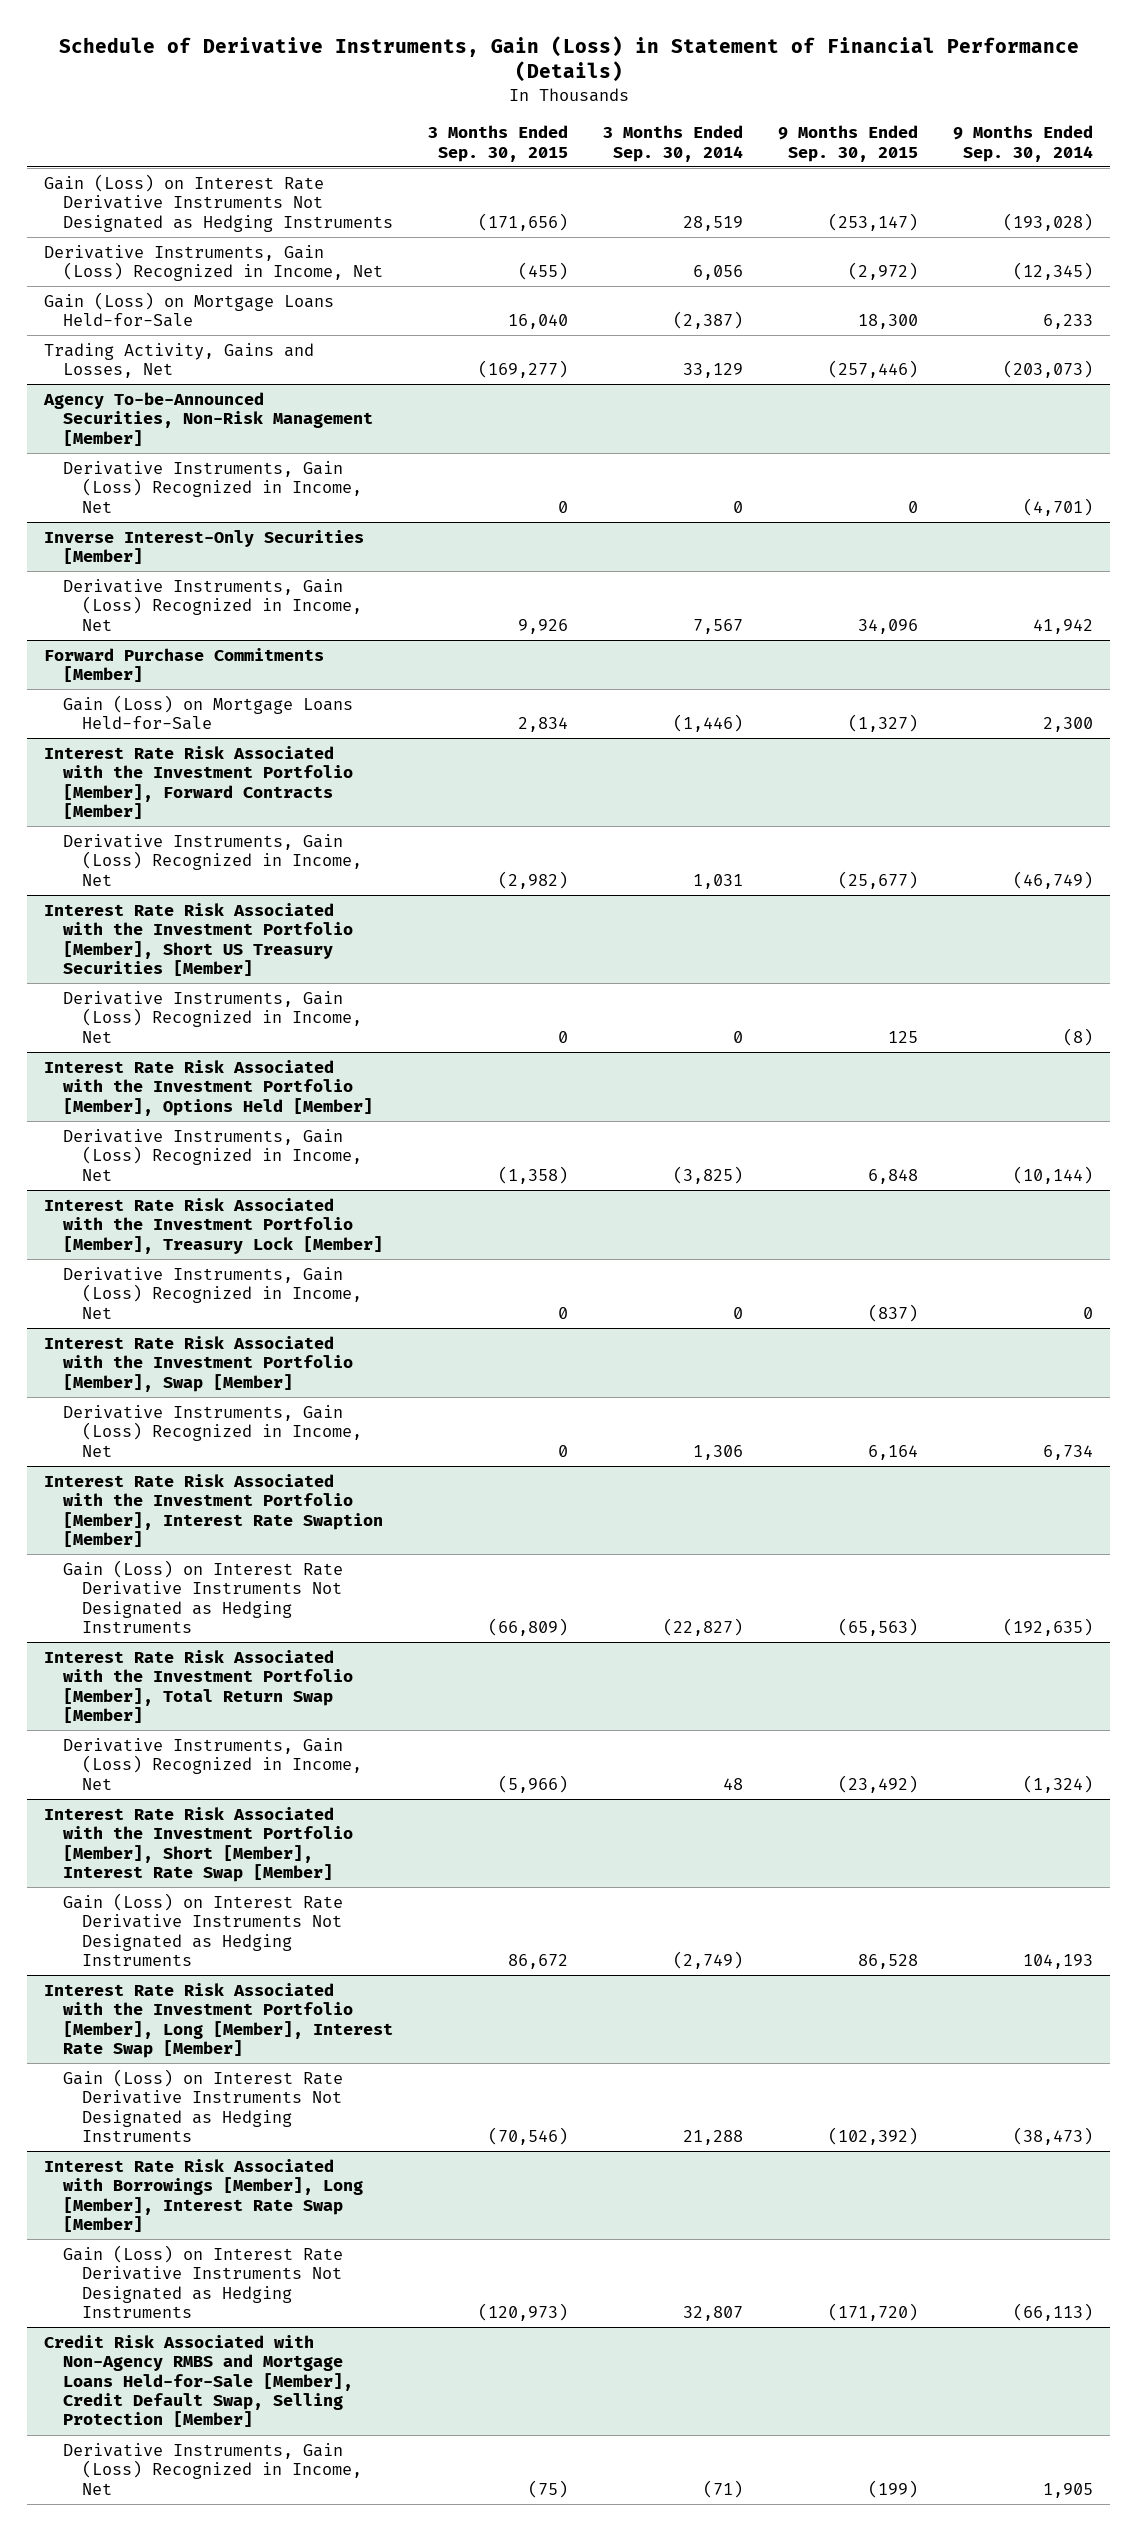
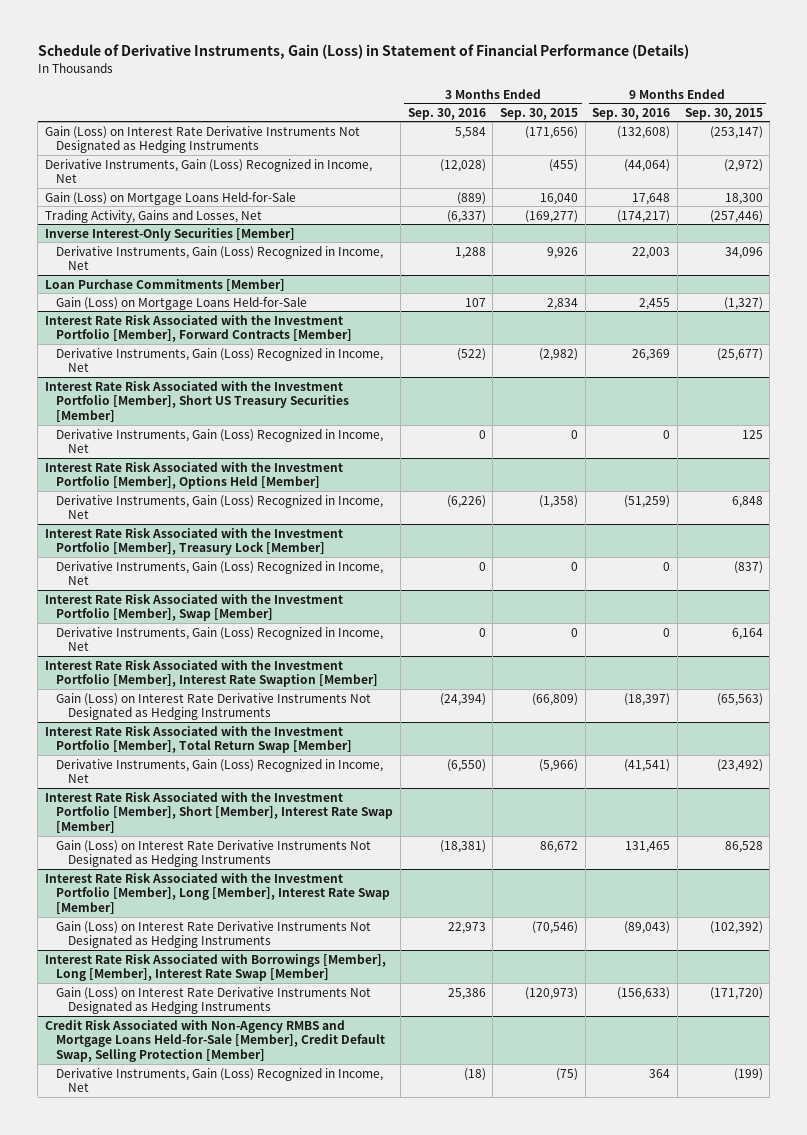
[603,125,744,162] 3 Months Ended Sep. 30, 2014 -> none
[952,125,1093,162] 9 Months Ended Sep. 30, 2014 -> none
none -> [407,107,486,120] Sep. 30, 2016
none -> [592,107,671,120] Sep. 30, 2016
[43,391,374,446] Agency To-be-Announced Securities, Non-Risk Management [Member] -> none
[63,460,363,513] Derivative Instruments, Gain (Loss) Recognized in Income, Net -> none
[44,647,325,683] Forward Purchase Commitments [Member] -> [44,278,285,291] Loan Purchase Commitments [Member]

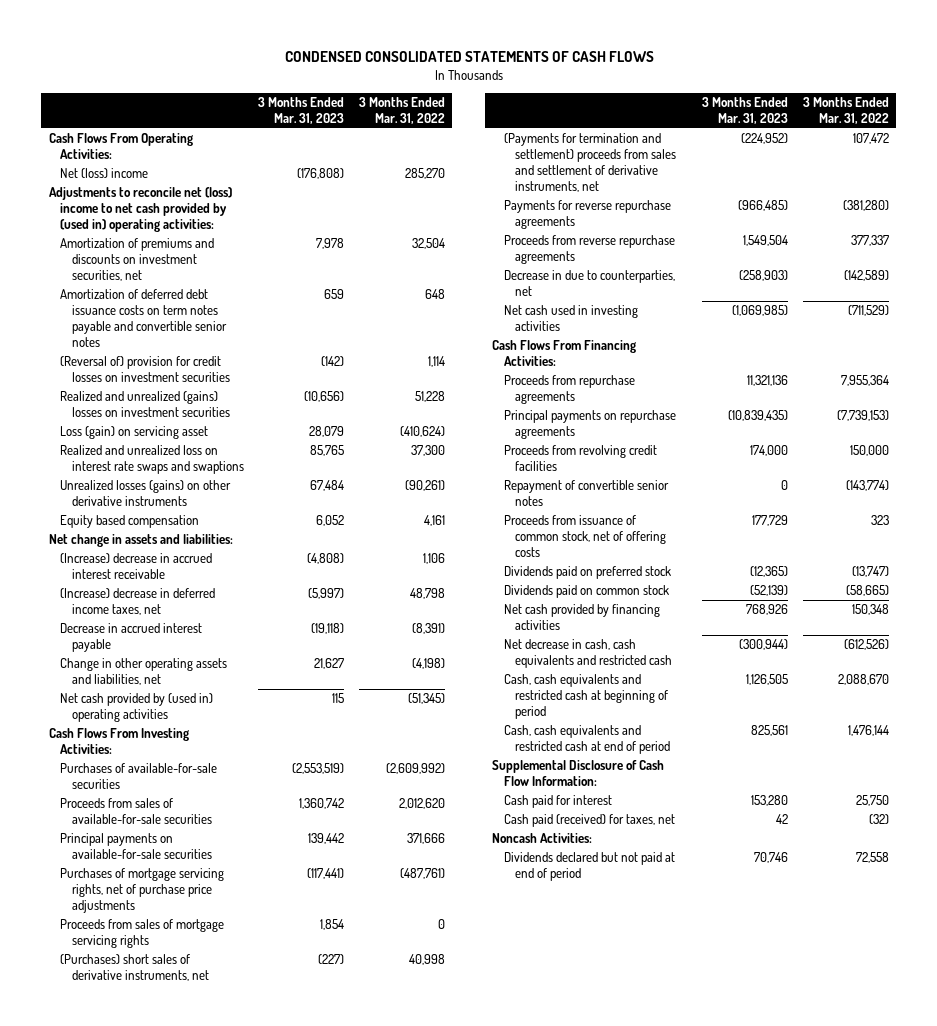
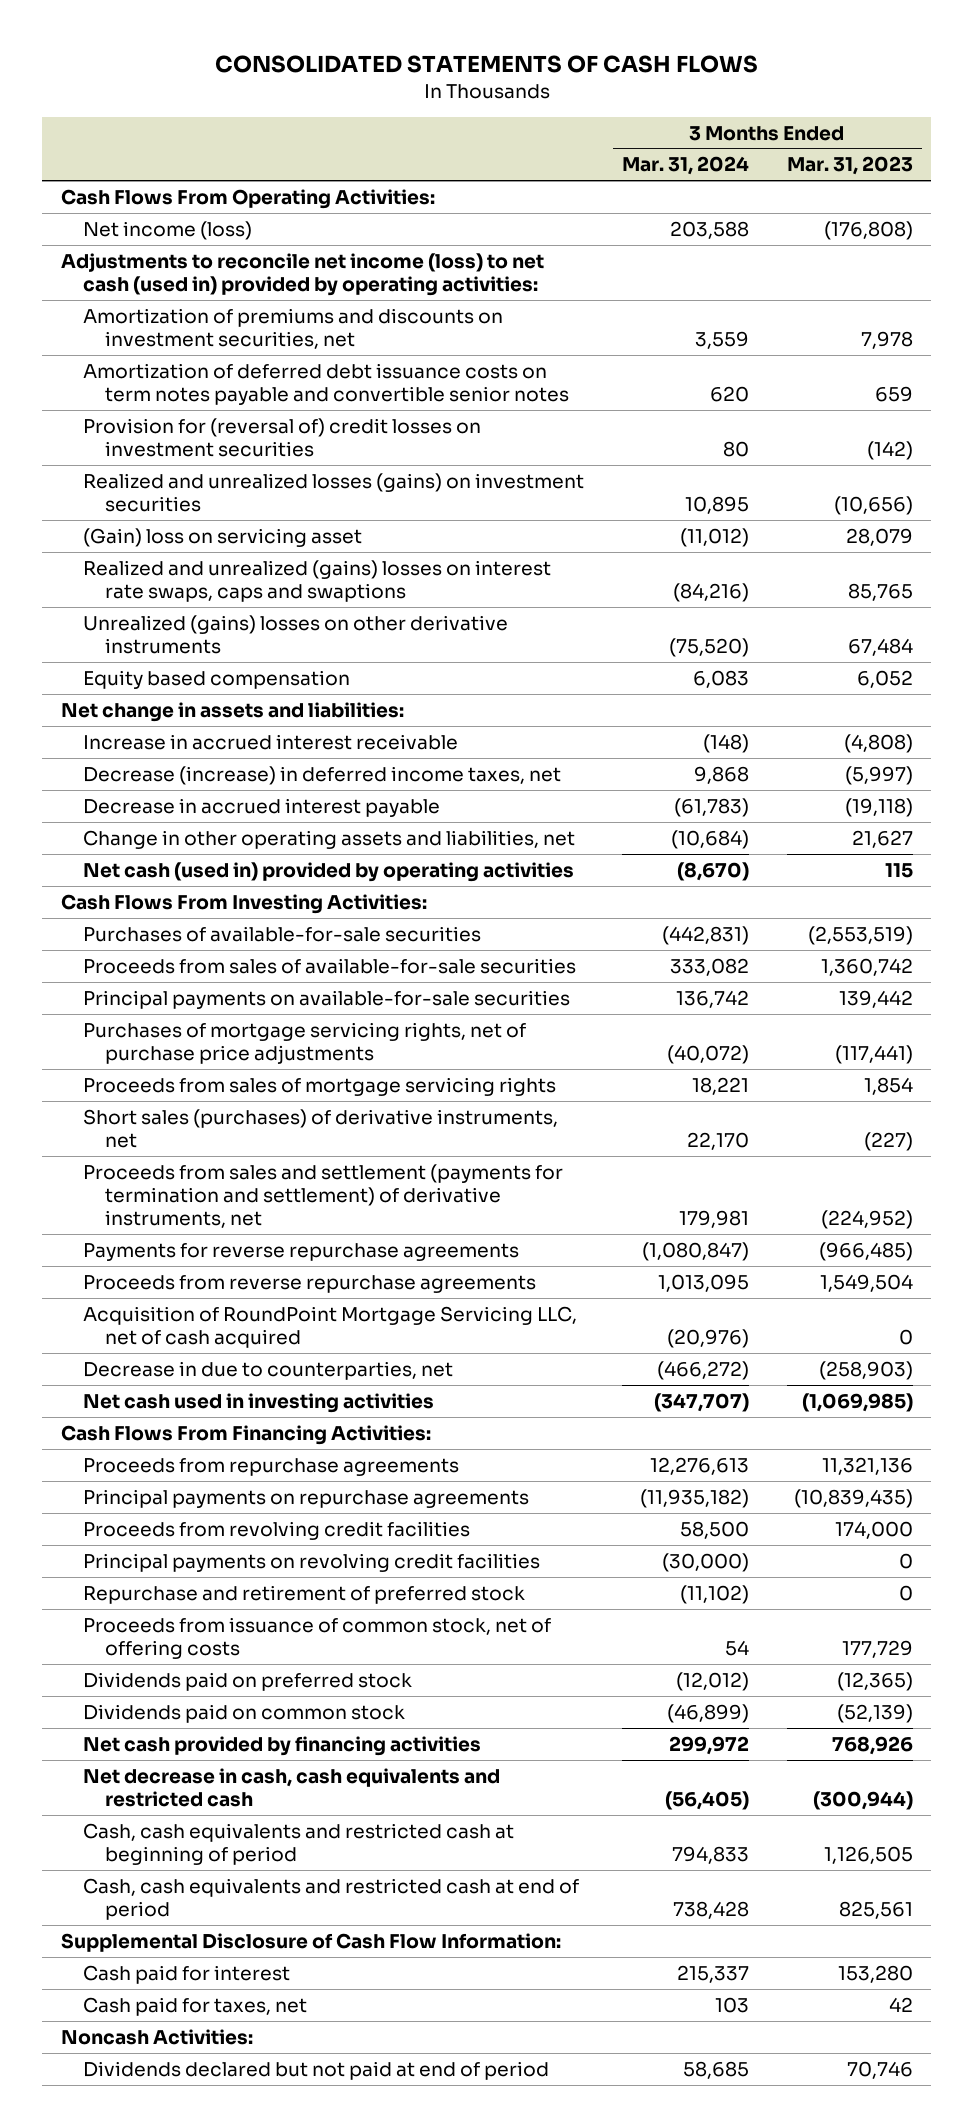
[284,50,654,62] CONDENSED CONSOLIDATED STATEMENTS OF CASH FLOWS -> [214,54,758,73] CONSOLIDATED STATEMENTS OF CASH FLOWS
[358,97,445,124] 3 Months Ended Mar. 31, 2022 -> none
none -> [621,156,749,176] Mar. 31, 2024
[60,168,149,179] Net (loss) income -> [83,220,253,240] Net income (loss)
[48,187,232,233] Adjustments to reconcile net (loss) income to net cash provided by (used in) operating activities: -> [61,252,545,297] Adjustments to reconcile net income (loss) to net cash (used in) provided by operating activities:
[60,356,230,383] (Reversal of) provision for credit losses on investment securities -> [83,417,482,458] Provision for (reversal of) credit losses on investment securities
[60,391,230,418] Realized and unrealized (gains) losses on investment securities -> [83,472,585,513] Realized and unrealized losses (gains) on investment securities
[60,426,209,440] Loss (gain) on servicing asset -> [83,527,363,547] (Gain) loss on servicing asset
[60,445,244,475] Realized and unrealized loss on interest rate swaps and swaptions -> [83,559,552,603] Realized and unrealized (gains) losses on interest rate swaps, caps and swaptions
[60,480,232,507] Unrealized losses (gains) on other derivative instruments -> [83,614,509,655] Unrealized (gains) losses on other derivative instruments
[60,553,213,580] (Increase) decrease in accrued interest receivable -> [83,733,459,750] Increase in accrued interest receivable
[60,588,216,616] (Increase) decrease in deferred income taxes, net -> [83,765,562,785] Decrease (increase) in deferred income taxes, net
[60,693,214,723] Net cash provided by (used in) operating activities -> [83,861,575,882] Net cash (used in) provided by operating activities
[60,954,209,982] (Purchases) short sales of derivative instruments, net -> [83,1108,559,1149] Short sales (purchases) of derivative instruments, net
[503,133,677,193] (Payments for termination and settlement) proceeds from sales and settlement of derivative instruments, net -> [83,1163,564,1229] Proceeds from sales and settlement (payments for termination and settlement) of derivative instruments, net
none -> [83,1305,578,1349] Acquisition of RoundPoint Mortgage Servicing LLC, net of cash acquired
[503,480,669,507] Repayment of convertible senior notes -> none
none -> [83,1552,541,1572] Principal payments on revolving credit facilities
none -> [83,1584,526,1604] Repurchase and retirement of preferred stock
[503,814,675,828] Cash paid (received) for taxes, net -> [83,1996,308,2016] Cash paid for taxes, net

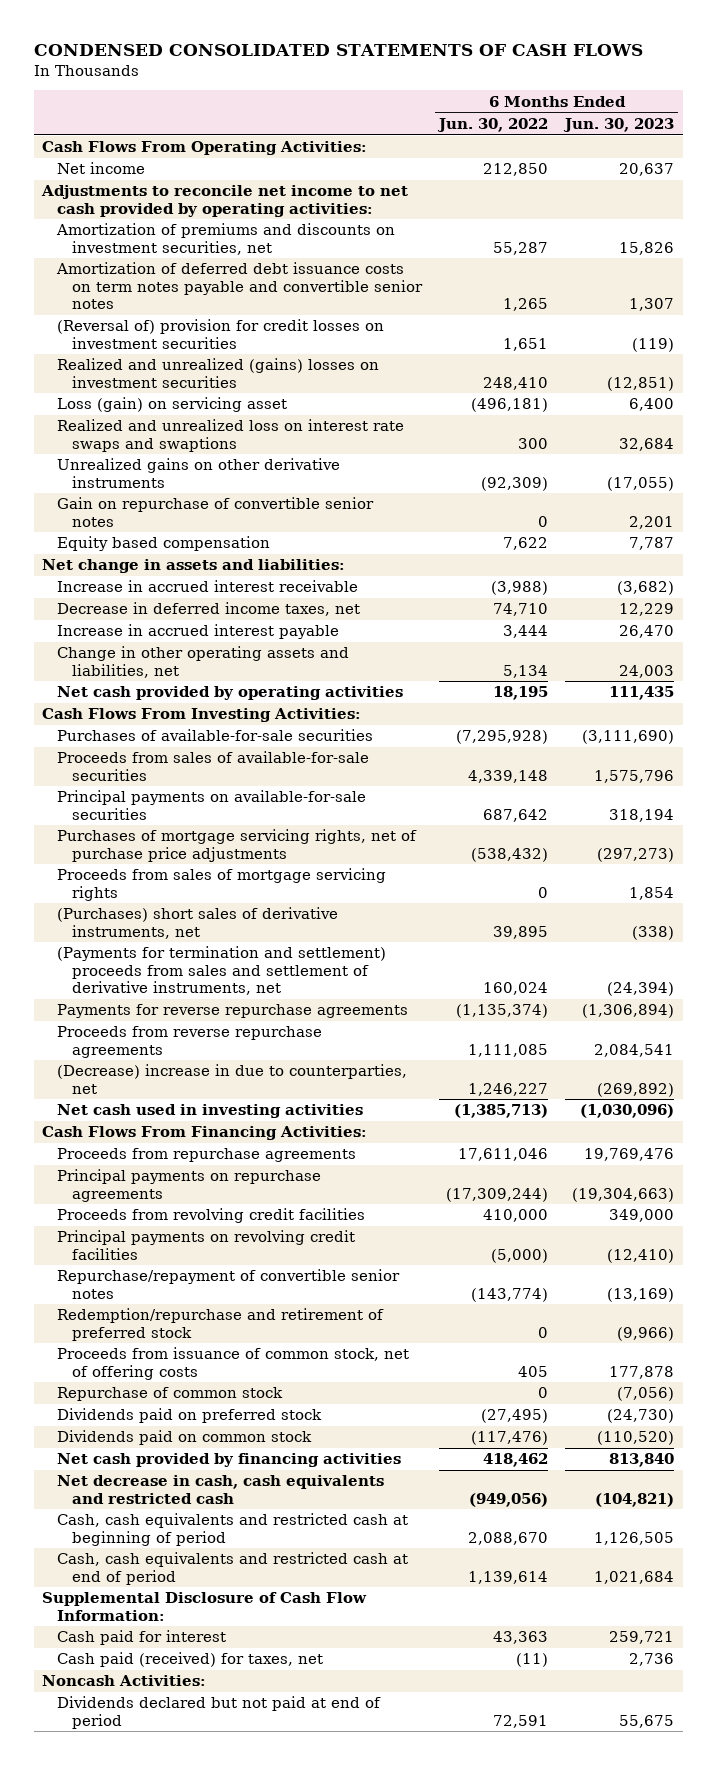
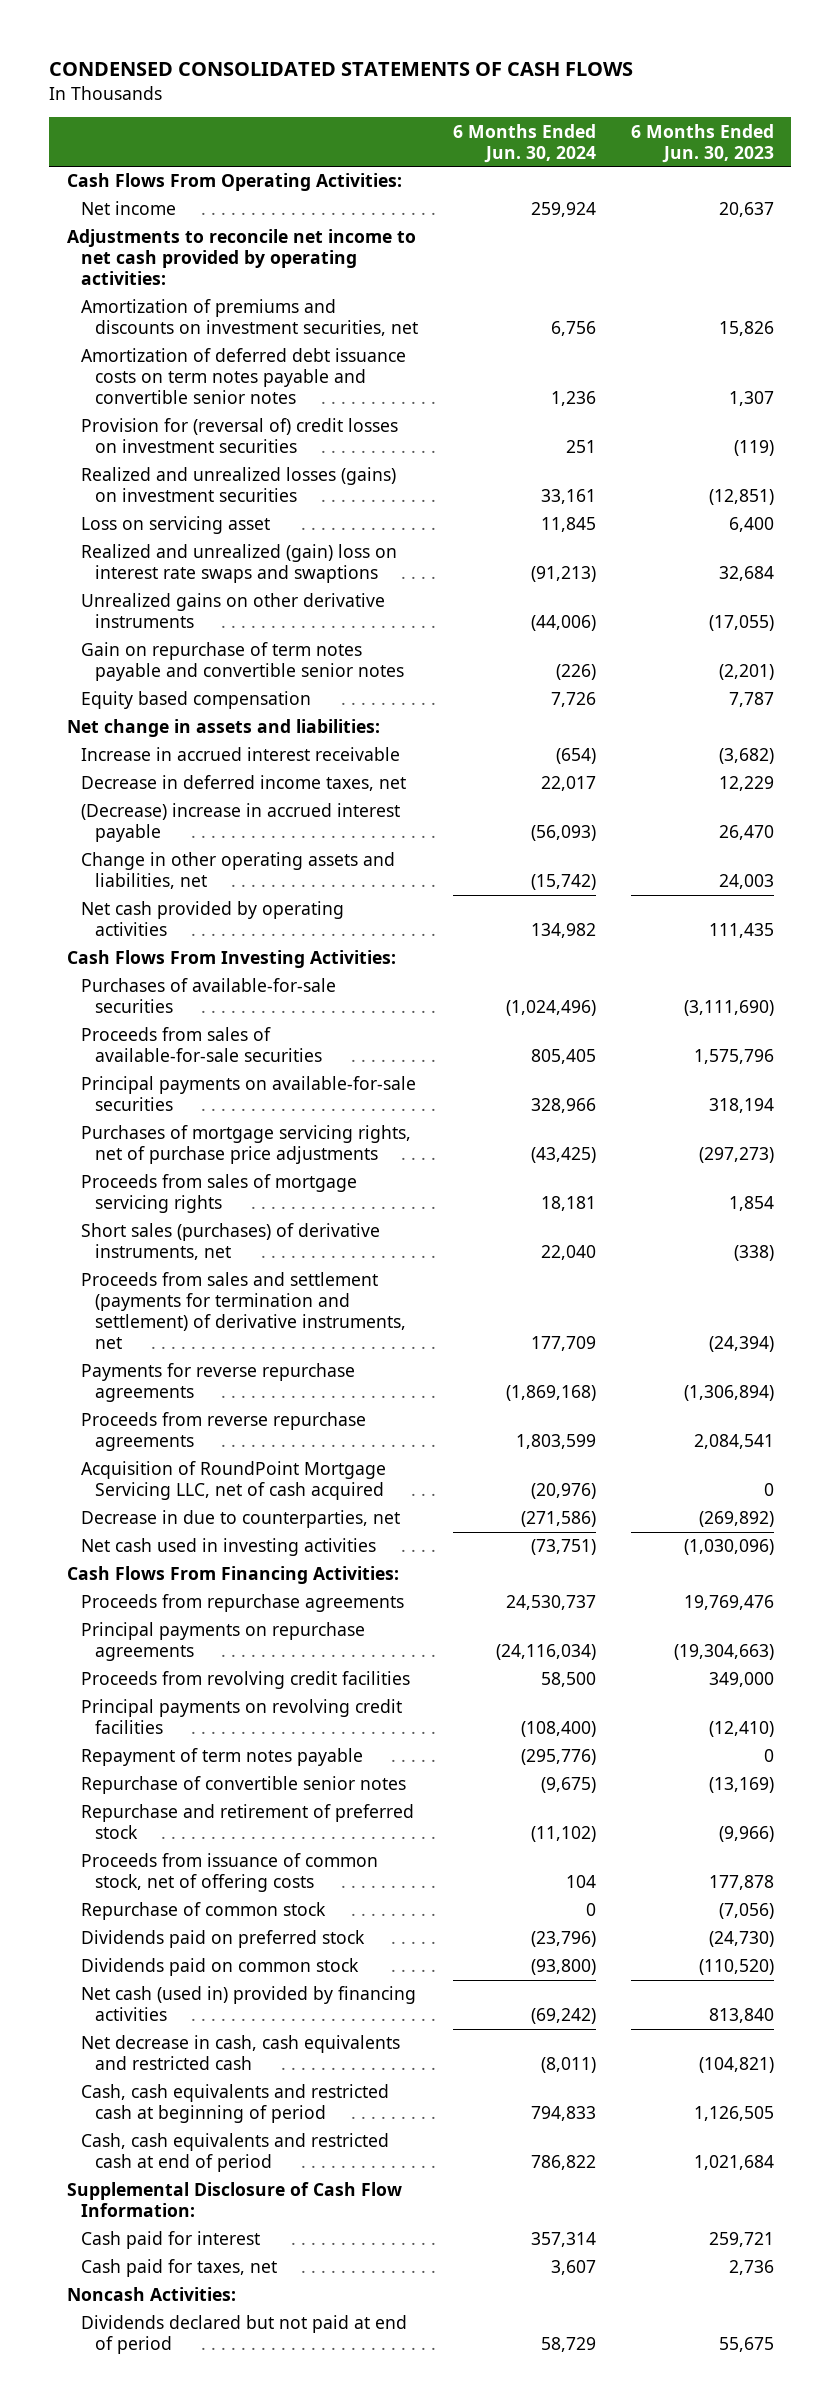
[437,118,549,133] Jun. 30, 2022 -> none
none -> [452,123,596,163] 6 Months Ended Jun. 30, 2024
[57,319,385,349] (Reversal of) provision for credit losses on investment securities -> [80,418,398,454] Provision for (reversal of) credit losses on investment securities
[57,358,380,388] Realized and unrealized (gains) losses on investment securities -> [80,467,396,503] Realized and unrealized losses (gains) on investment securities
[57,397,288,413] Loss (gain) on servicing asset -> [80,516,270,535] Loss on servicing asset
[57,419,405,452] Realized and unrealized loss on interest rate swaps and swaptions -> [80,544,397,584] Realized and unrealized (gain) loss on interest rate swaps and swaptions
[57,497,375,527] Gain on repurchase of convertible senior notes -> [80,642,405,682] Gain on repurchase of term notes payable and convertible senior notes
[629,515,675,529] 2,201 -> [718,664,774,681] (2,201)
[57,624,340,640] Increase in accrued interest payable -> [80,803,400,843] (Decrease) increase in accrued interest payable
[57,907,339,939] (Purchases) short sales of derivative instruments, net -> [80,1223,380,1261] Short sales (purchases) of derivative instruments, net
[57,946,387,995] (Payments for termination and settlement) proceeds from sales and settlement of derivative instruments, net -> [80,1272,407,1350] Proceeds from sales and settlement (payments for termination and settlement) of derivative instruments, net
none -> [80,1461,386,1501] Acquisition of RoundPoint Mortgage Servicing LLC, net of cash acquired
[57,1064,408,1094] (Decrease) increase in due to counterparties, net -> [80,1510,400,1529] Decrease in due to counterparties, net
none -> [80,1748,363,1767] Repayment of term notes payable
[57,1269,401,1299] Repurchase/repayment of convertible senior notes -> [80,1776,406,1795] Repurchase of convertible senior notes
[57,1308,385,1341] Redemption/repurchase and retirement of preferred stock -> [80,1804,414,1840] Repurchase and retirement of preferred stock
[57,1453,402,1468] Net cash provided by financing activities -> [80,1986,416,2022] Net cash (used in) provided by financing activities
[57,1652,324,1668] Cash paid (received) for taxes, net -> [80,2259,277,2278] Cash paid for taxes, net

